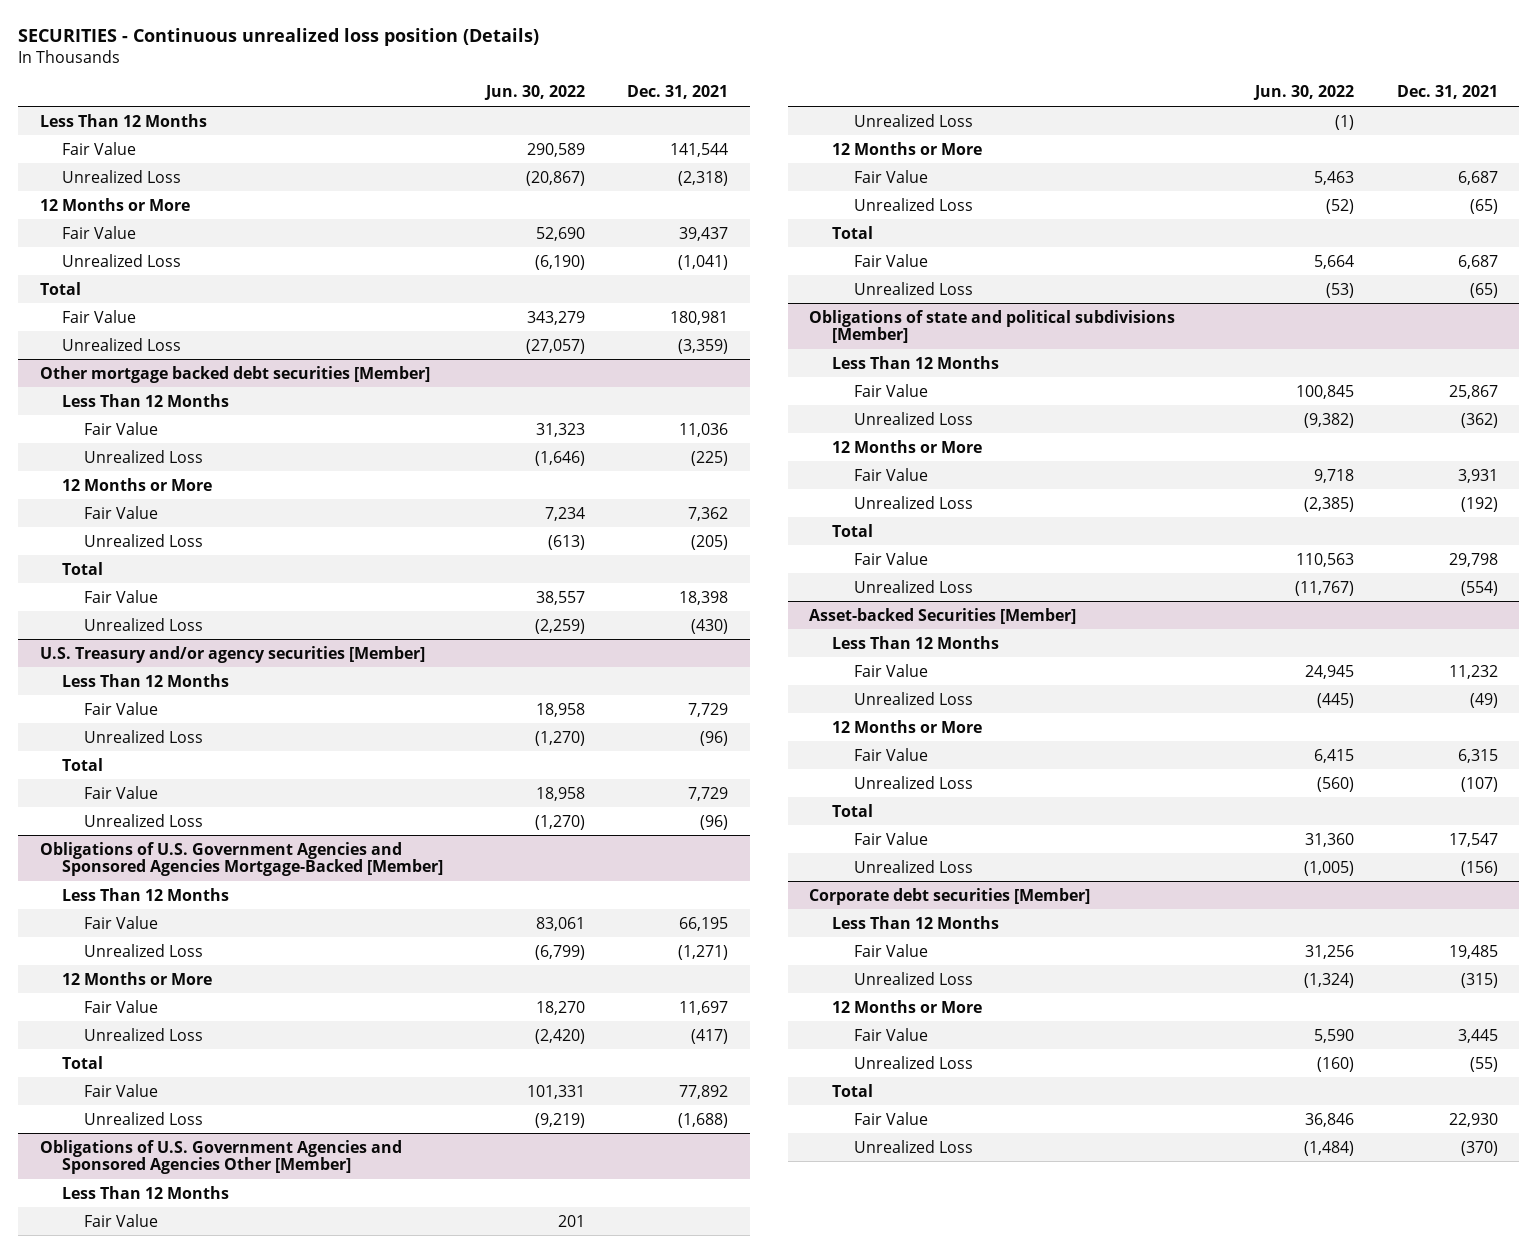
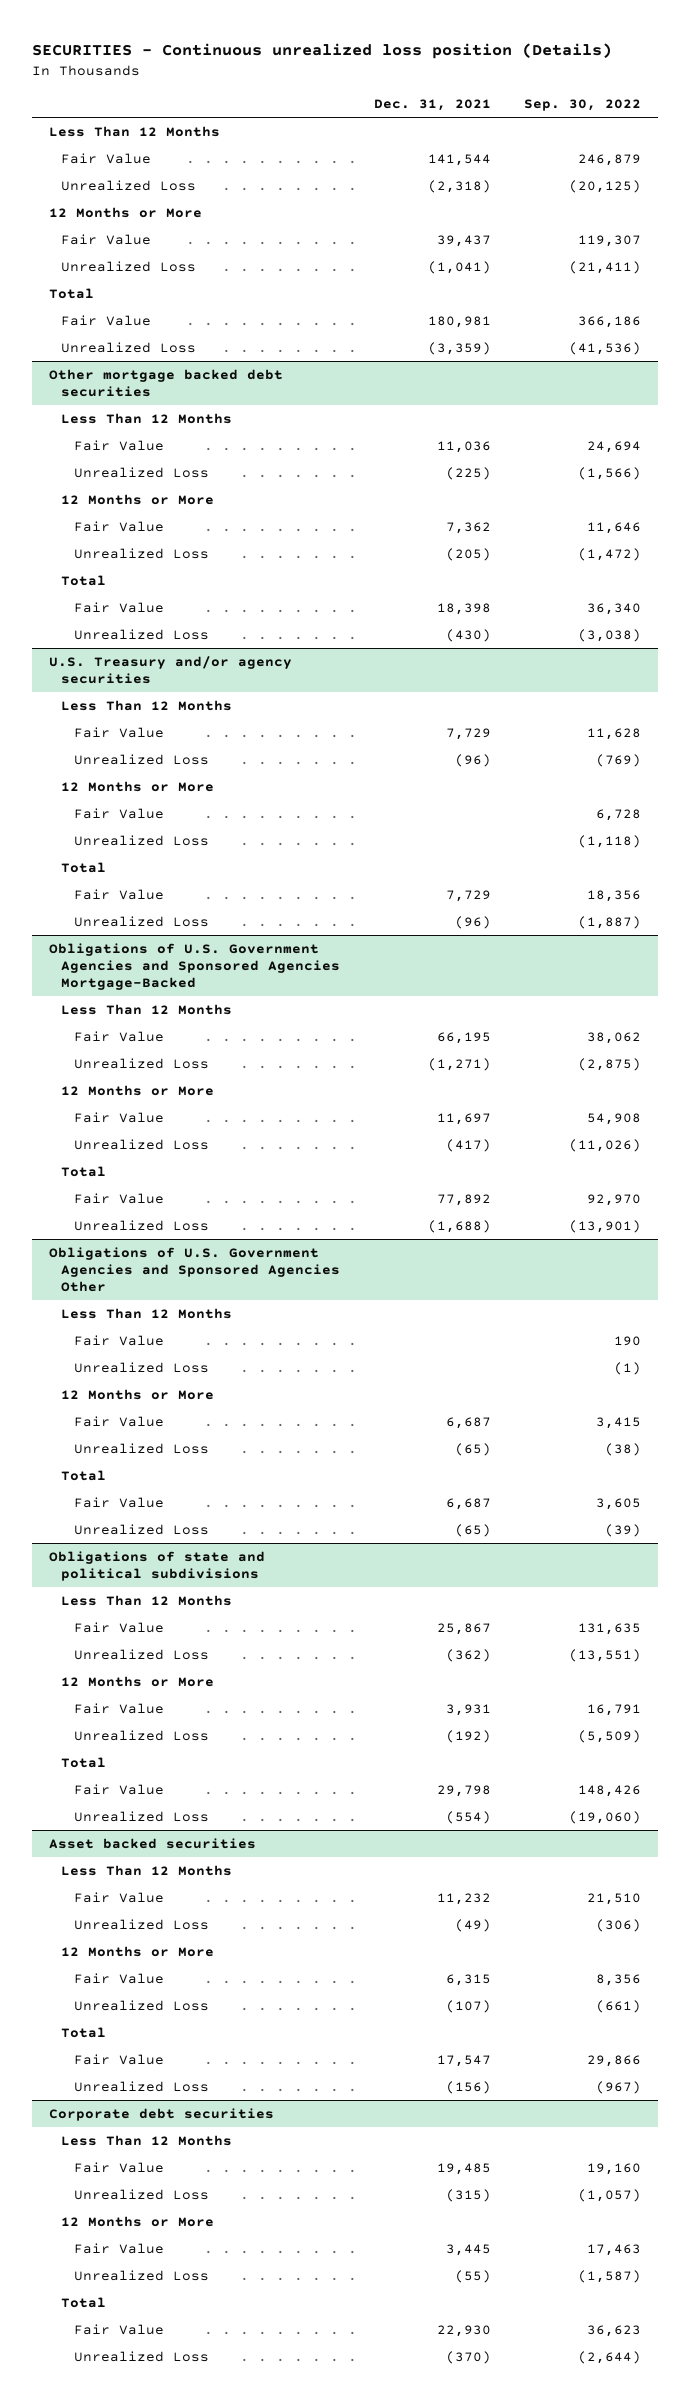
[483,85,585,101] Jun. 30, 2022 -> none
none -> [524,98,642,111] Sep. 30, 2022
[39,365,430,383] Other mortgage backed debt securities [Member] -> [49,369,284,397] Other mortgage backed debt securities
[39,645,425,663] U.S. Treasury and/or agency securities [Member] -> [49,656,293,684] U.S. Treasury and/or agency securities
none -> [61,781,215,793] 12 Months or More
none -> [73,808,164,820] Fair Value
none -> [73,835,209,847] Unrealized Loss
[39,841,444,877] Obligations of U.S. Government Agencies and Sponsored Agencies Mortgage-Backed [Member] -> [49,943,341,990] Obligations of U.S. Government Agencies and Sponsored Agencies Mortgage-Backed
[39,1139,402,1175] Obligations of U.S. Government Agencies and Sponsored Agencies Other [Member] -> [49,1247,341,1292] Obligations of U.S. Government Agencies and Sponsored Agencies Other
[809,309,1176,344] Obligations of state and political subdivisions [Member] -> [49,1551,266,1581] Obligations of state and political subdivisions
[809,607,1077,624] Asset-backed Securities [Member] -> [49,1838,257,1850] Asset backed securities
[809,887,1091,905] Corporate debt securities [Member] -> [49,2108,275,2122] Corporate debt securities

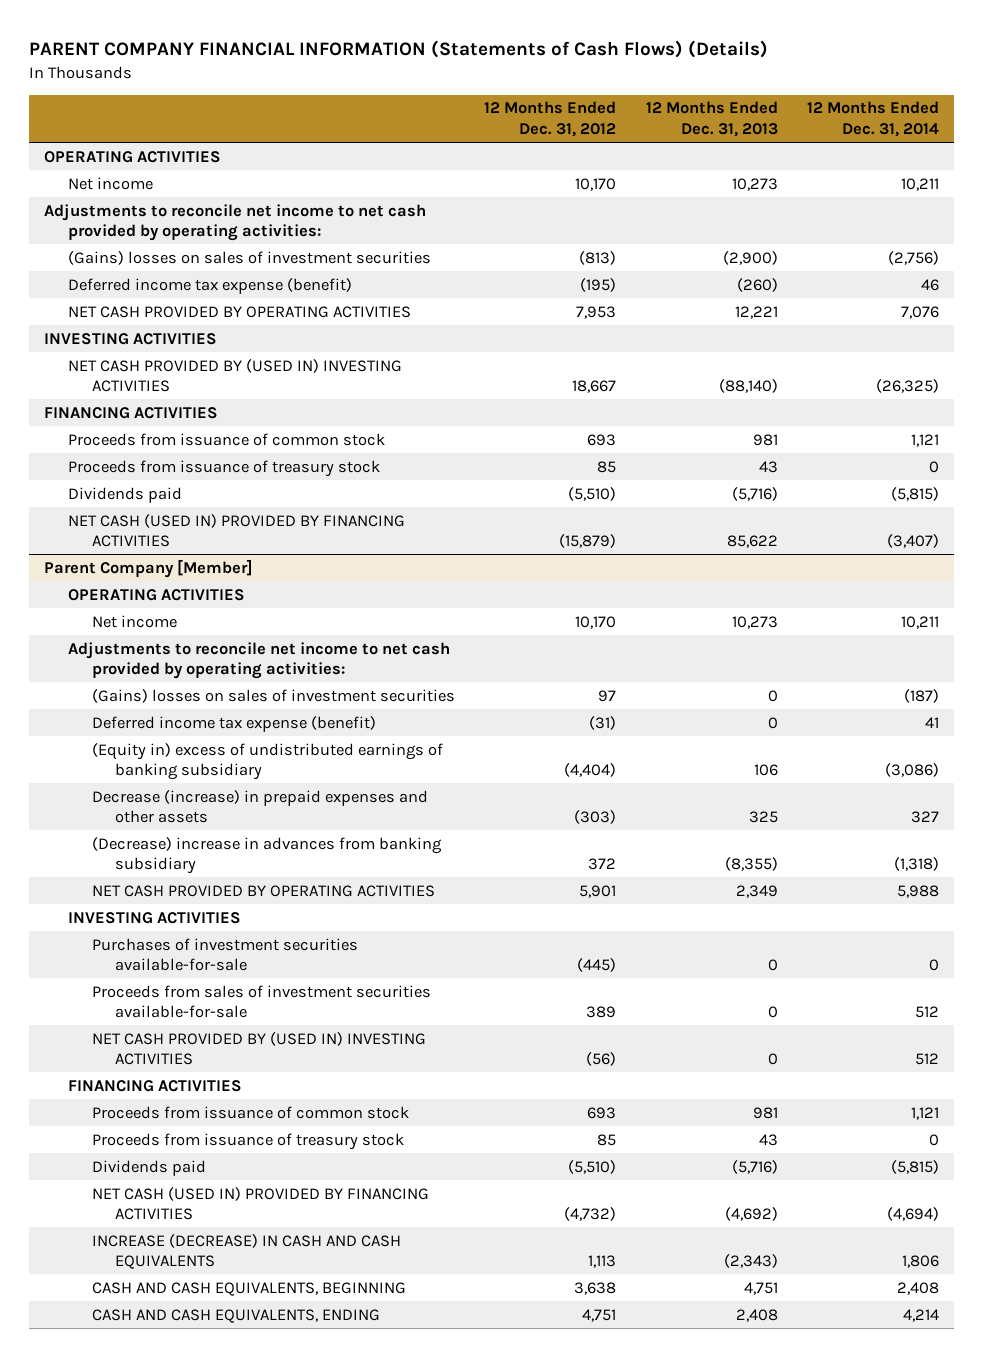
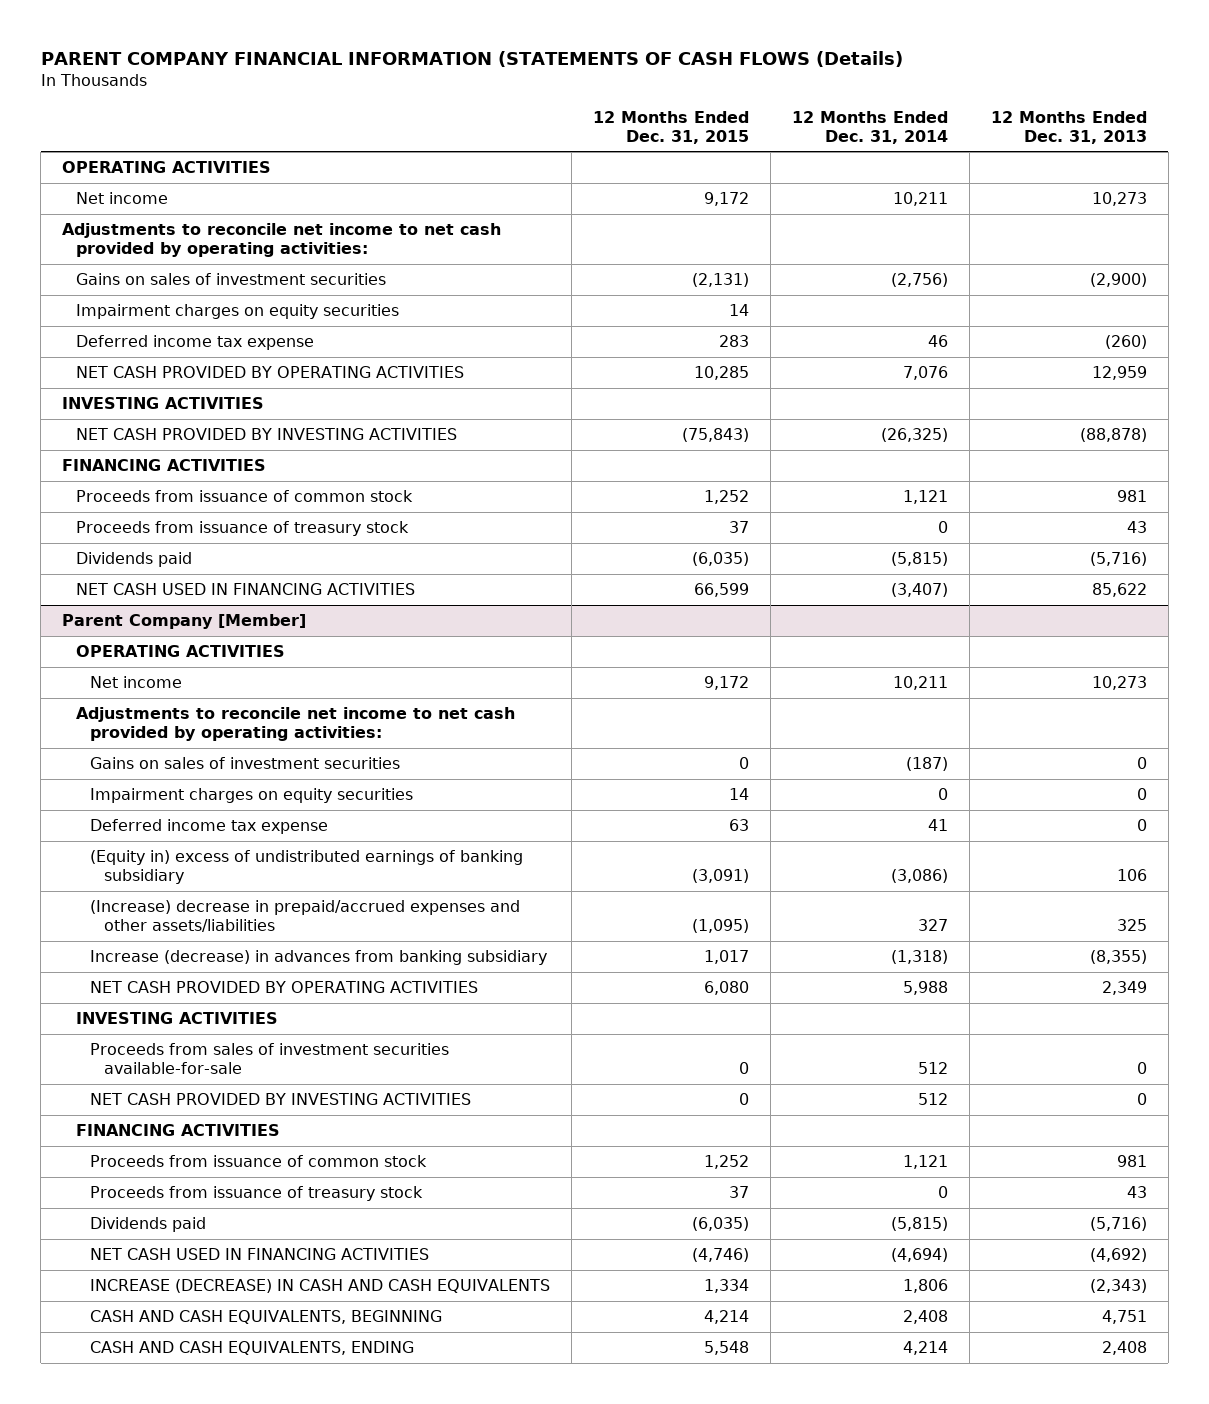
[29,40,769,59] PARENT COMPANY FINANCIAL INFORMATION (Statements of Cash Flows) (Details) -> [40,51,903,68] PARENT COMPANY FINANCIAL INFORMATION (STATEMENTS OF CASH FLOWS (Details)
[484,101,617,137] 12 Months Ended Dec. 31, 2012 -> none
none -> [593,110,750,144] 12 Months Ended Dec. 31, 2015
[67,250,431,265] (Gains) losses on sales of investment securities -> [76,273,387,286] Gains on sales of investment securities
none -> [76,304,400,320] Impairment charges on equity securities
[67,277,352,294] Deferred income tax expense (benefit) -> [76,335,315,351] Deferred income tax expense
[734,305,778,319] 12,221 -> [1091,366,1147,381] 12,959
[67,358,402,393] NET CASH PROVIDED BY (USED IN) INVESTING ACTIVITIES -> [76,428,458,441] NET CASH PROVIDED BY INVESTING ACTIVITIES
[718,379,778,394] (88,140) -> [1079,428,1147,443] (88,878)
[67,513,405,548] NET CASH (USED IN) PROVIDED BY FINANCING ACTIVITIES -> [76,583,416,596] NET CASH USED IN FINANCING ACTIVITIES
[91,688,455,703] (Gains) losses on sales of investment securities -> [90,757,401,770] Gains on sales of investment securities
none -> [90,788,414,804] Impairment charges on equity securities
[91,715,376,732] Deferred income tax expense (benefit) -> [90,819,329,835] Deferred income tax expense
[91,789,428,824] Decrease (increase) in prepaid expenses and other assets -> [90,900,521,932] (Increase) decrease in prepaid/accrued expenses and other assets/liabilities
[91,836,442,875] (Decrease) increase in advances from banking subsidiary -> [90,950,548,966] Increase (decrease) in advances from banking subsidiary
[91,937,358,972] Purchases of investment securities available-for-sale -> none
[91,1031,426,1066] NET CASH PROVIDED BY (USED IN) INVESTING ACTIVITIES -> [90,1093,472,1106] NET CASH PROVIDED BY INVESTING ACTIVITIES
[91,1186,429,1221] NET CASH (USED IN) PROVIDED BY FINANCING ACTIVITIES -> [90,1248,430,1261] NET CASH USED IN FINANCING ACTIVITIES

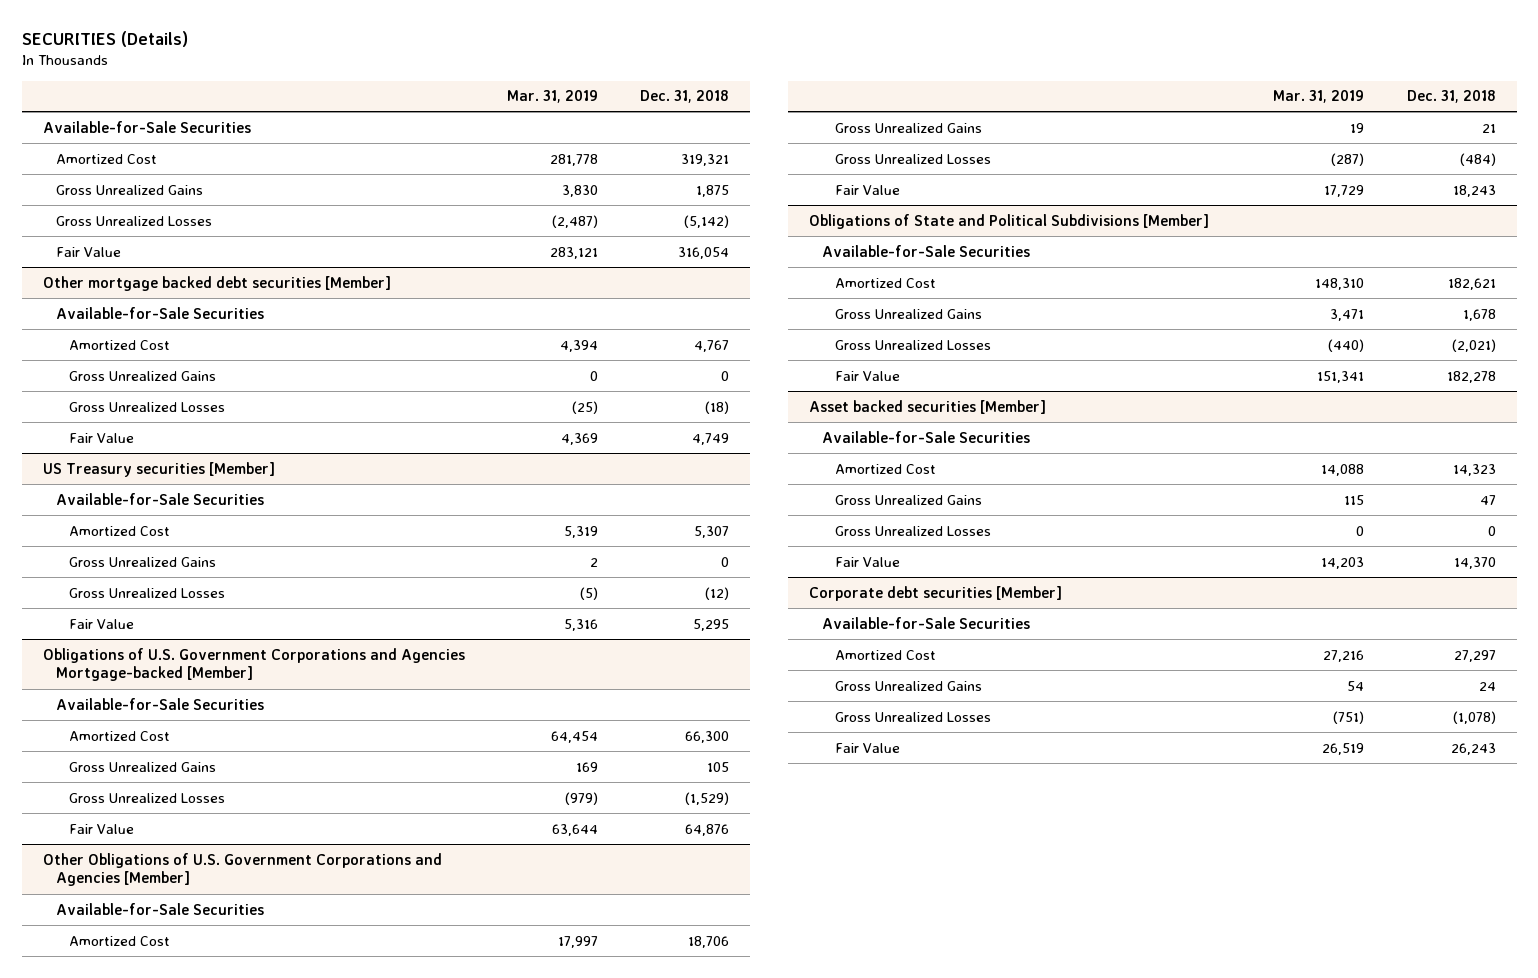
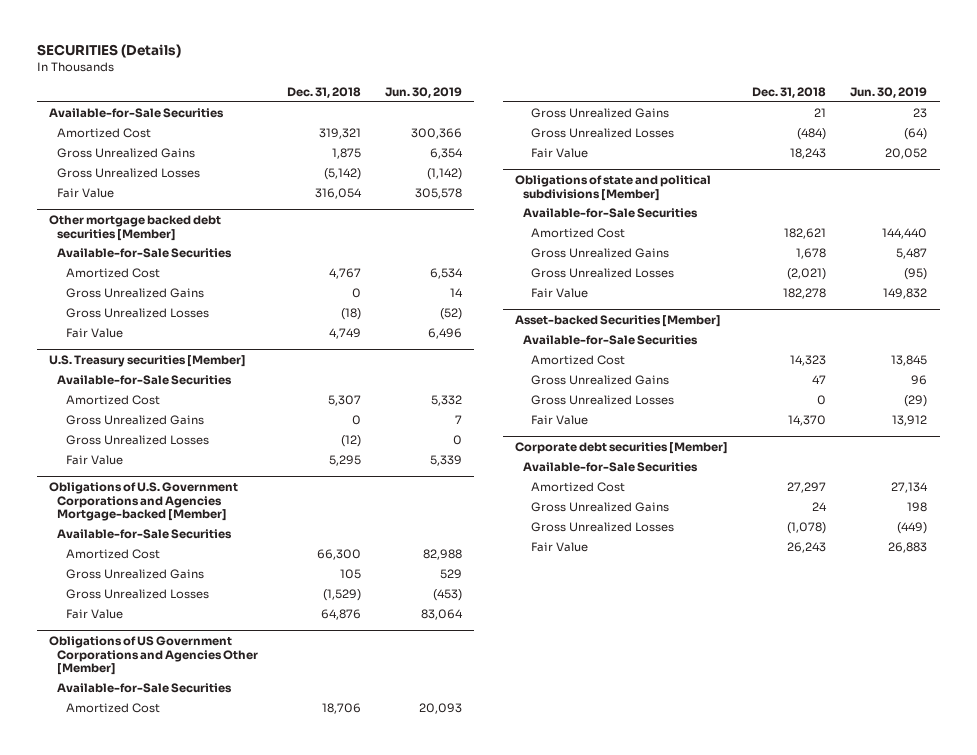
[507,90,599,104] Mar. 31, 2019 -> none
none -> [384,87,462,99] Jun. 30, 2019
[42,461,275,477] US Treasury securities [Member] -> [49,354,247,367] U.S. Treasury securities [Member]
[42,852,442,887] Other Obligations of U.S. Government Corporations and Agencies [Member] -> [49,635,259,676] Obligations of US Government Corporations and Agencies Other [Member]
[809,213,1210,229] Obligations of State and Political Subdivisions [Member] -> [514,174,711,201] Obligations of state and political subdivisions [Member]
[809,399,1047,414] Asset backed securities [Member] -> [514,314,721,327] Asset-backed Securities [Member]

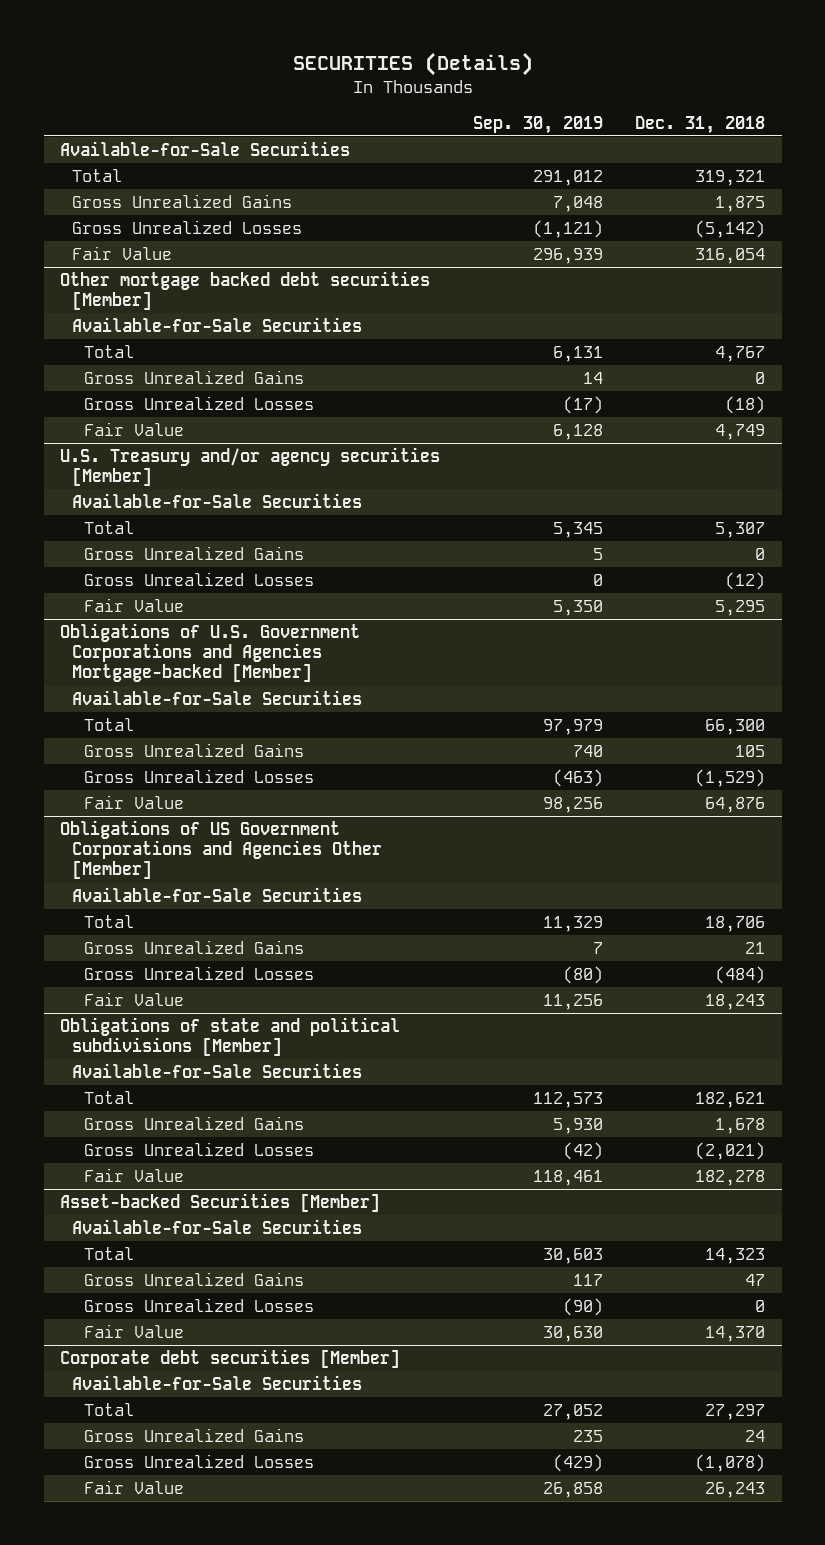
[384,87,462,99] Jun. 30, 2019 -> none
none -> [472,115,603,134] Sep. 30, 2019
[57,128,152,139] Amortized Cost -> [71,169,122,183] Total
[65,268,160,279] Amortized Cost -> [83,345,134,359] Total
[49,354,247,367] U.S. Treasury securities [Member] -> [60,447,441,487] U.S. Treasury and/or agency securities [Member]
[65,395,160,406] Amortized Cost -> [83,521,134,535] Total
[65,549,160,560] Amortized Cost -> [83,718,134,732] Total
[65,703,160,714] Amortized Cost -> [83,915,134,929] Total
[531,228,626,239] Amortized Cost -> [83,1091,134,1105] Total
[531,355,626,366] Amortized Cost -> [83,1247,134,1261] Total
[531,482,626,493] Amortized Cost -> [83,1403,134,1417] Total

